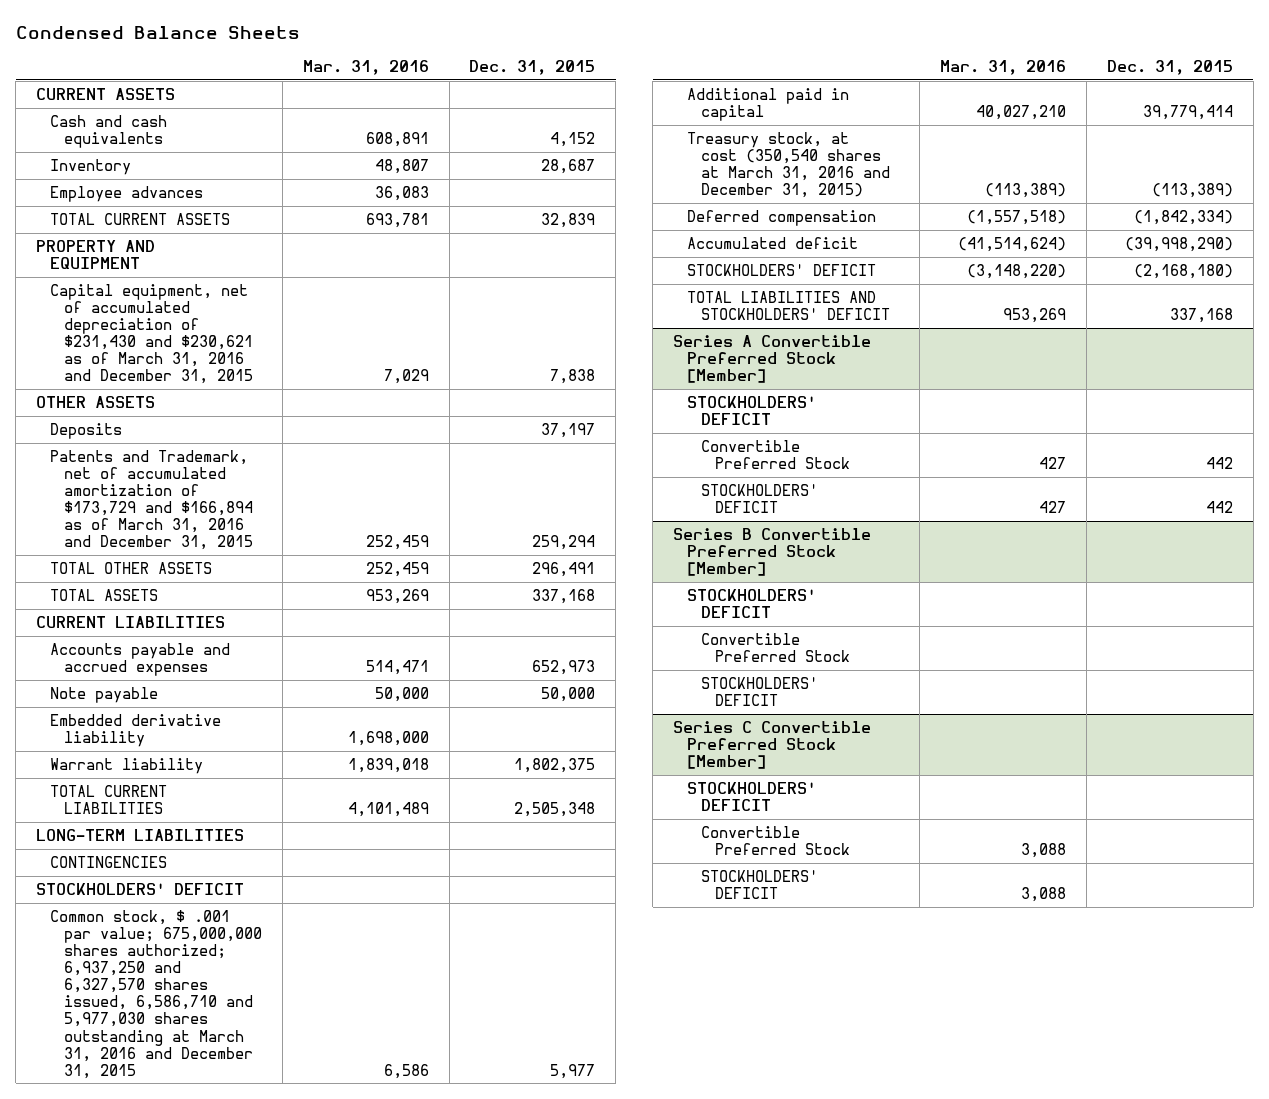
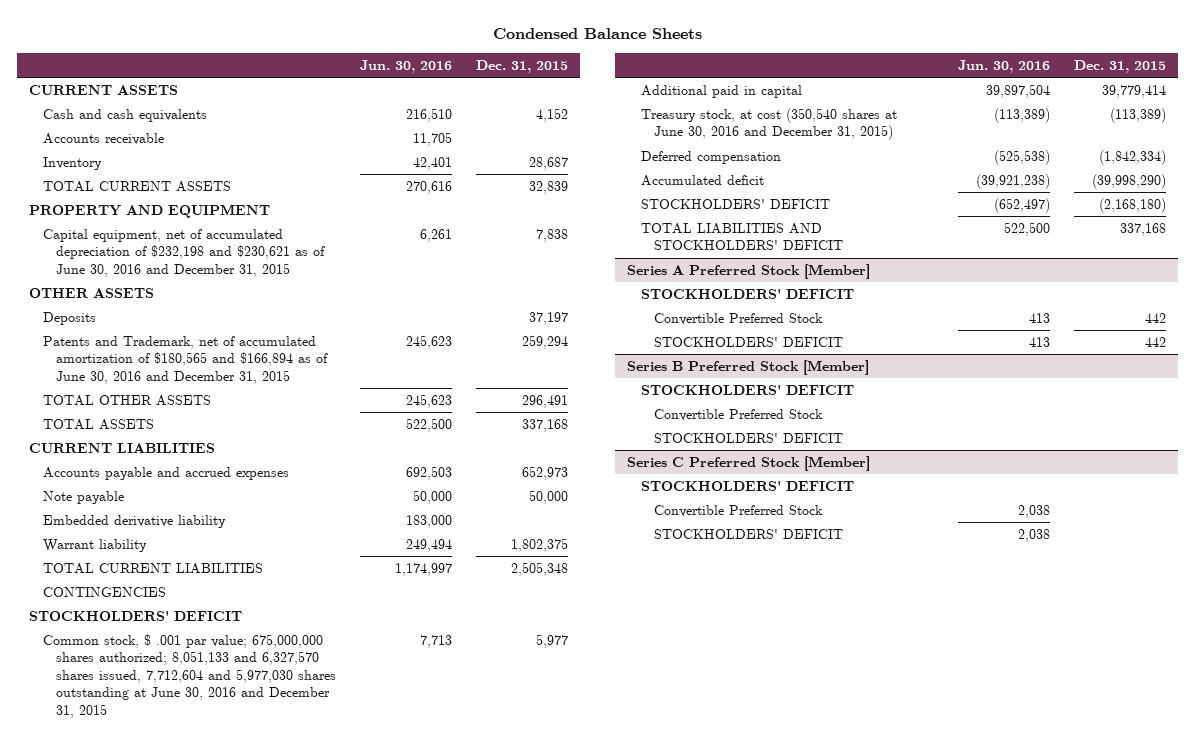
[302,60,429,76] Mar. 31, 2016 -> none
none -> [360,59,453,73] Jun. 30, 2016
none -> [42,133,164,146] Accounts receivable
[49,185,203,202] Employee advances -> none
[49,283,254,385] Capital equipment, net of accumulated depreciation of $231,430 and $230,621 as of March 31, 2016 and December 31, 2015 -> [42,229,326,277] Capital equipment, net of accumulated depreciation of $232,198 and $230,621 as of June 30, 2016 and December 31, 2015
[49,449,254,551] Patents and Trademark, net of accumulated amortization of $173,729 and $166,894 as of March 31, 2016 and December 31, 2015 -> [42,336,329,384] Patents and Trademark, net of accumulated amortization of $180,565 and $166,894 as of June 30, 2016 and December 31, 2015
[35,828,244,841] LONG-TERM LIABILITIES -> none
[49,909,263,1079] Common stock, $ .001 par value; 675,000,000 shares authorized; 6,937,250 and 6,327,570 shares issued, 6,586,710 and 5,977,030 shares outstanding at March 31, 2016 and December 31, 2015 -> [42,634,337,718] Common stock, $ .001 par value; 675,000,000 shares authorized; 8,051,133 and 6,327,570 shares issued, 7,712,604 and 5,977,030 shares outstanding at June 30, 2016 and December 31, 2015
[687,131,891,199] Treasury stock, at cost (350,540 shares at March 31, 2016 and December 31, 2015) -> [640,108,897,141] Treasury stock, at cost (350,540 shares at June 30, 2016 and December 31, 2015)
[673,334,872,384] Series A Convertible Preferred Stock [Member] -> [627,264,871,280] Series A Preferred Stock [Member]
[673,527,872,577] Series B Convertible Preferred Stock [Member] -> [627,360,870,376] Series B Preferred Stock [Member]
[673,720,872,770] Series C Convertible Preferred Stock [Member] -> [627,456,871,472] Series C Preferred Stock [Member]

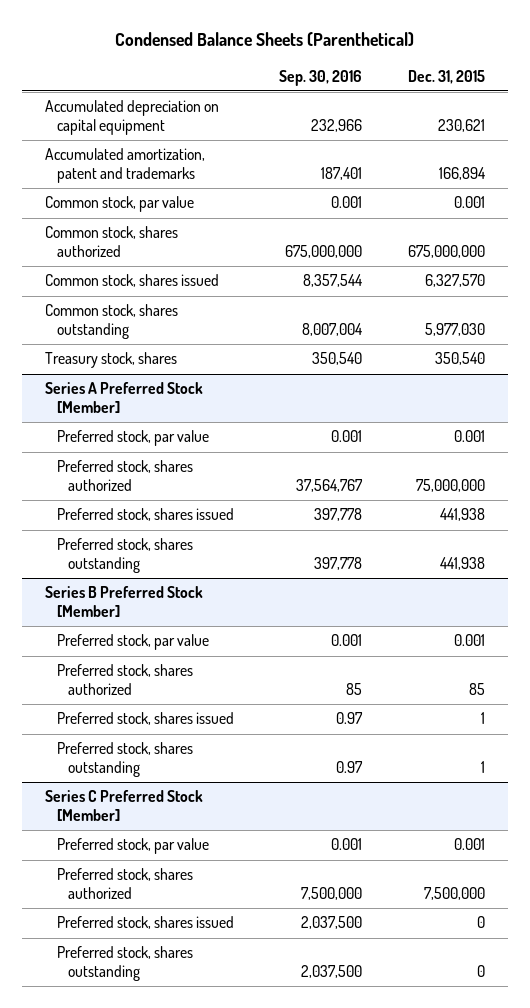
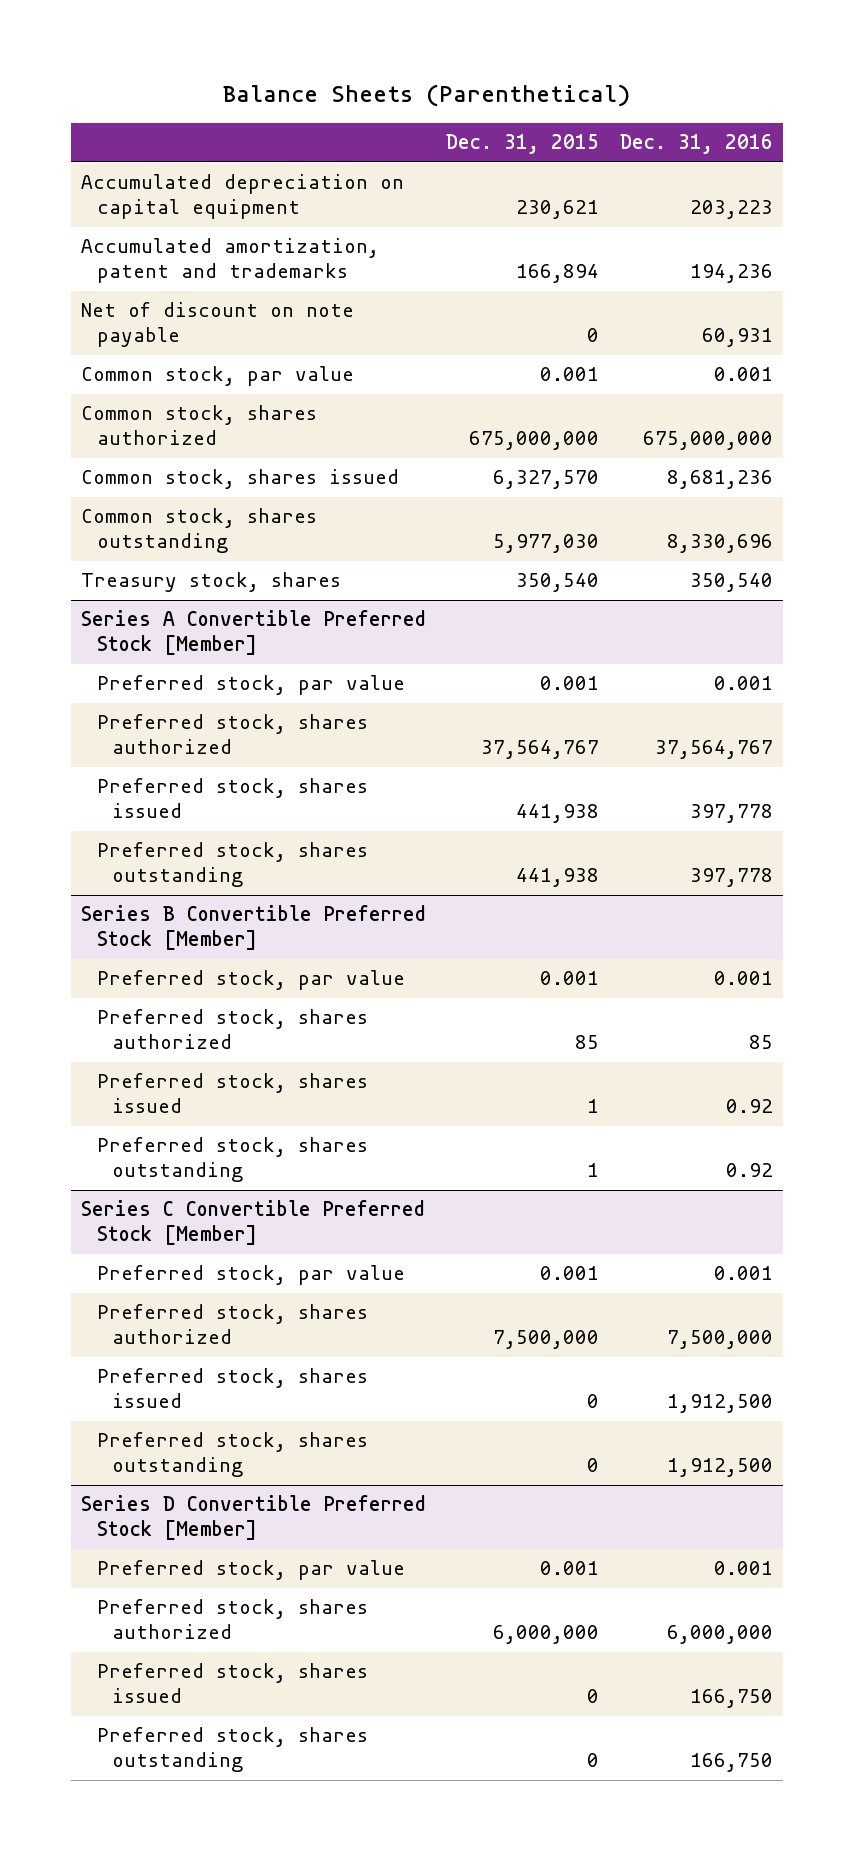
[115,32,415,47] Condensed Balance Sheets (Parenthetical) -> [222,84,630,108] Balance Sheets (Parenthetical)
[279,69,363,86] Sep. 30, 2016 -> none
none -> [619,134,773,155] Dec. 31, 2016
none -> [81,302,355,348] Net of discount on note payable
[45,382,204,413] Series A Preferred Stock [Member] -> [81,610,427,656] Series A Convertible Preferred Stock [Member]
[415,478,485,492] 75,000,000 -> [481,740,600,760] 37,564,767
[45,586,204,617] Series B Preferred Stock [Member] -> [81,905,427,951] Series B Convertible Preferred Stock [Member]
[45,790,204,821] Series C Preferred Stock [Member] -> [81,1200,426,1246] Series C Convertible Preferred Stock [Member]
none -> [81,1495,427,1541] Series D Convertible Preferred Stock [Member]
none -> [96,1560,405,1581] Preferred stock, par value
none -> [96,1599,368,1640] Preferred stock, shares authorized
none -> [96,1663,368,1704] Preferred stock, shares issued
none -> [96,1727,368,1773] Preferred stock, shares outstanding

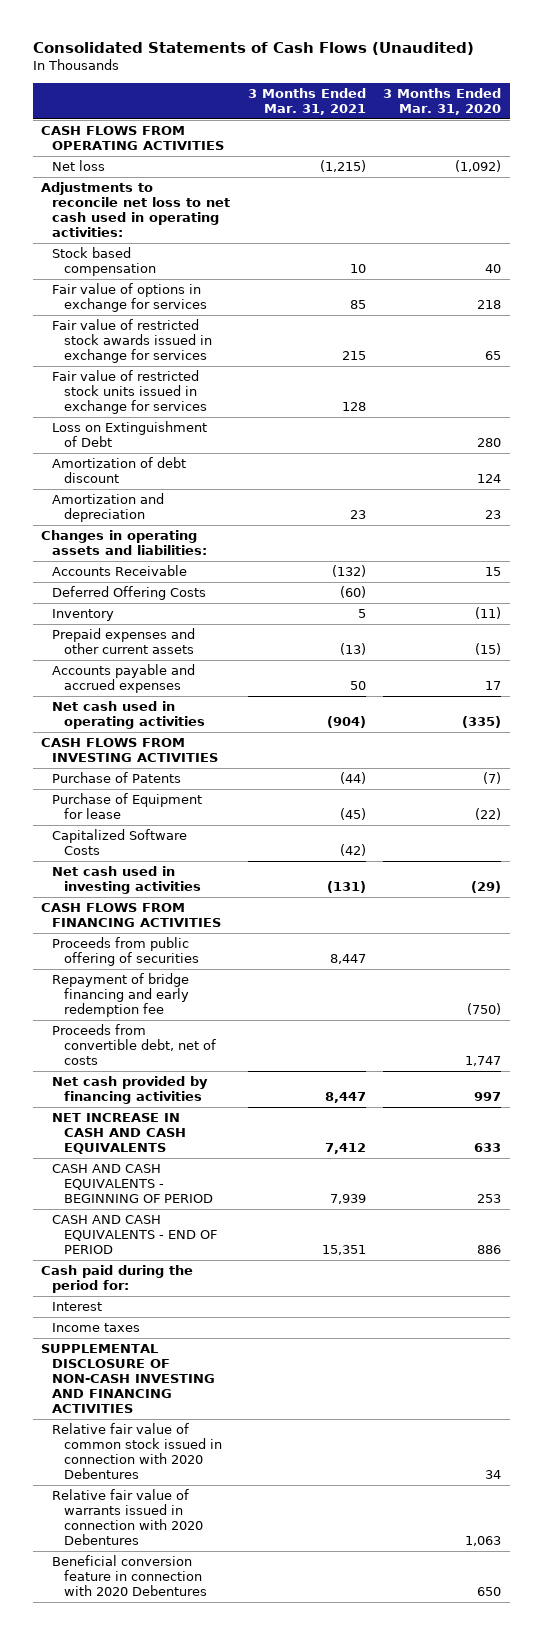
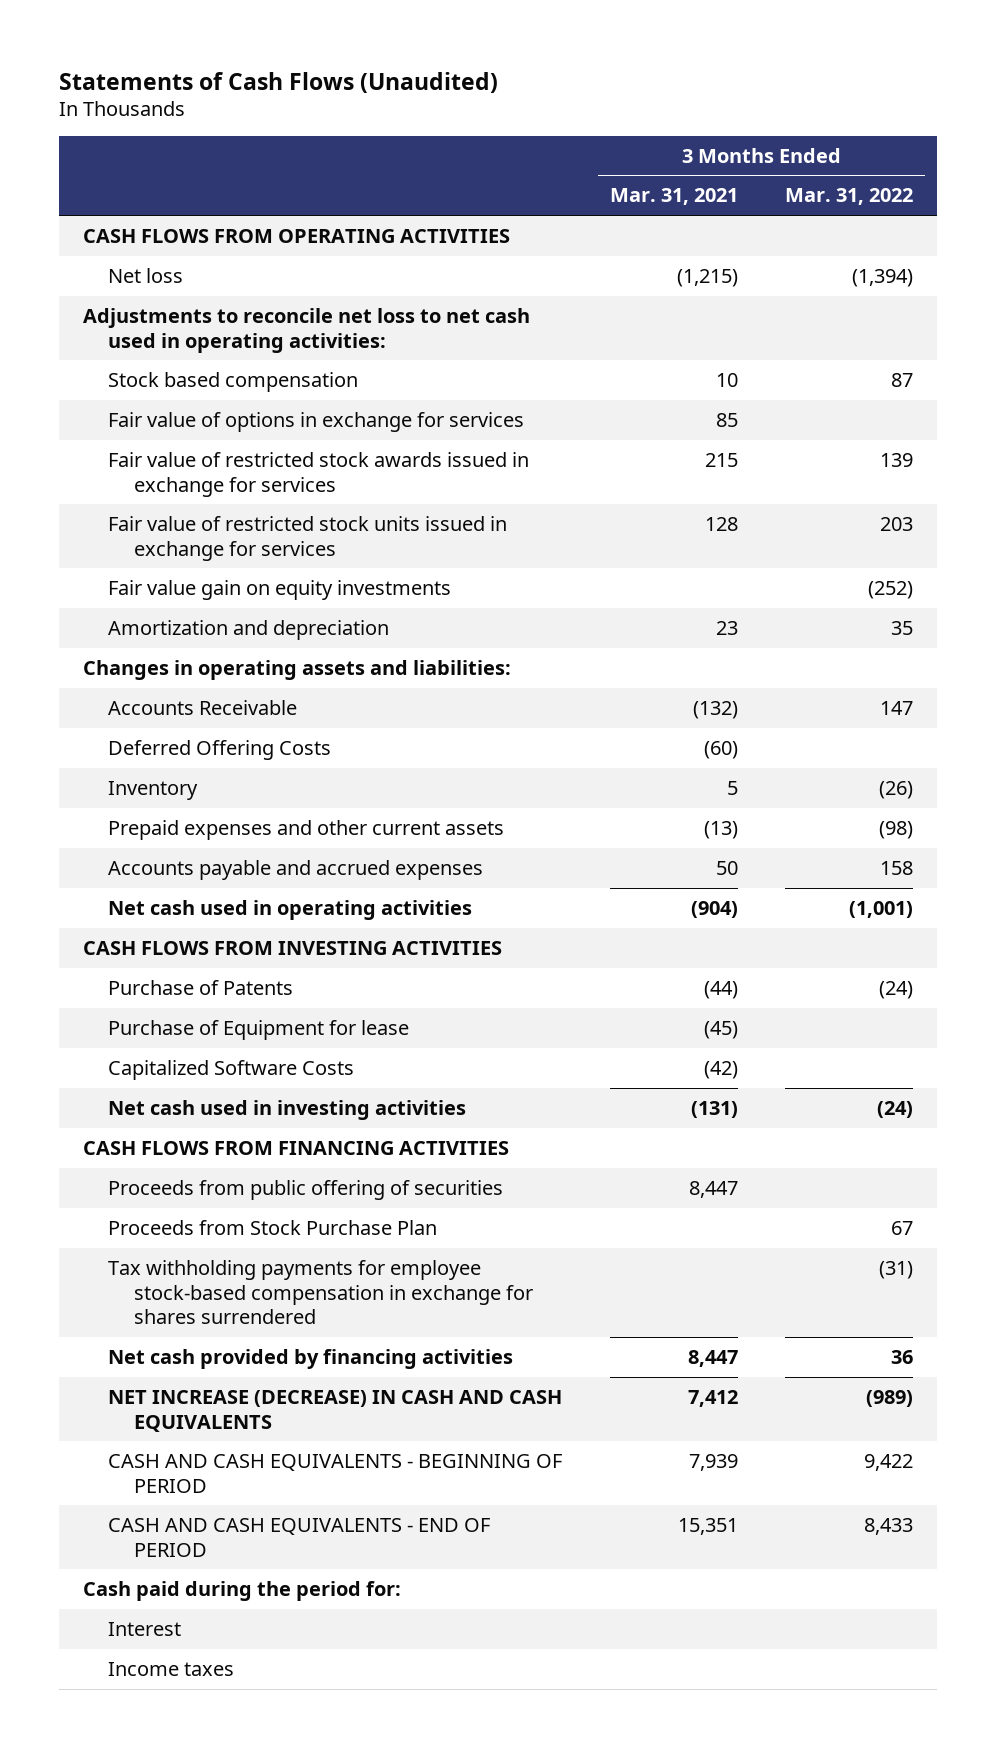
[32,41,474,55] Consolidated Statements of Cash Flows (Unaudited) -> [58,71,498,93] Statements of Cash Flows (Unaudited)
[383,88,502,116] 3 Months Ended Mar. 31, 2020 -> none
none -> [785,188,914,206] Mar. 31, 2022
[52,421,208,448] Loss on Extinguishment of Debt -> none
[52,457,187,484] Amortization of debt discount -> none
none -> [108,579,452,600] Fair value gain on equity investments
[52,973,190,1018] Repayment of bridge financing and early redemption fee -> none
[52,1024,216,1066] Proceeds from convertible debt, net of costs -> none
none -> [108,1219,438,1235] Proceeds from Stock Purchase Plan
none -> [108,1259,534,1325] Tax withholding payments for employee stock-based compensation in exchange for shares surrendered
[52,1113,186,1155] NET INCREASE IN CASH AND CASH EQUIVALENTS -> [108,1389,563,1432] NET INCREASE (DECREASE) IN CASH AND CASH EQUIVALENTS
[41,1344,216,1414] SUPPLEMENTAL DISCLOSURE OF NON-CASH INVESTING AND FINANCING ACTIVITIES -> none
[52,1423,222,1480] Relative fair value of common stock issued in connection with 2020 Debentures -> none
[52,1489,203,1546] Relative fair value of warrants issued in connection with 2020 Debentures -> none
[52,1555,207,1597] Beneficial conversion feature in connection with 2020 Debentures -> none

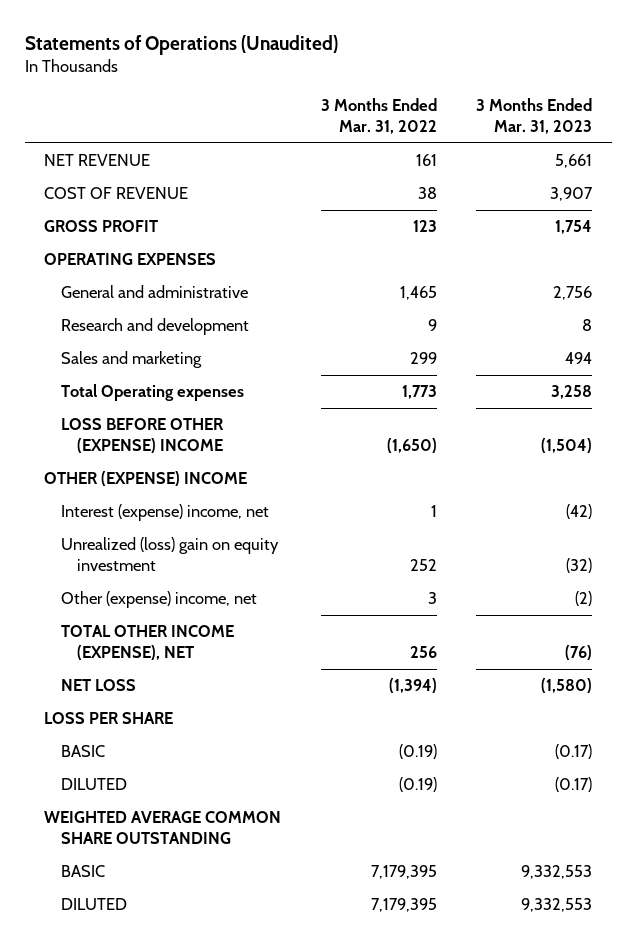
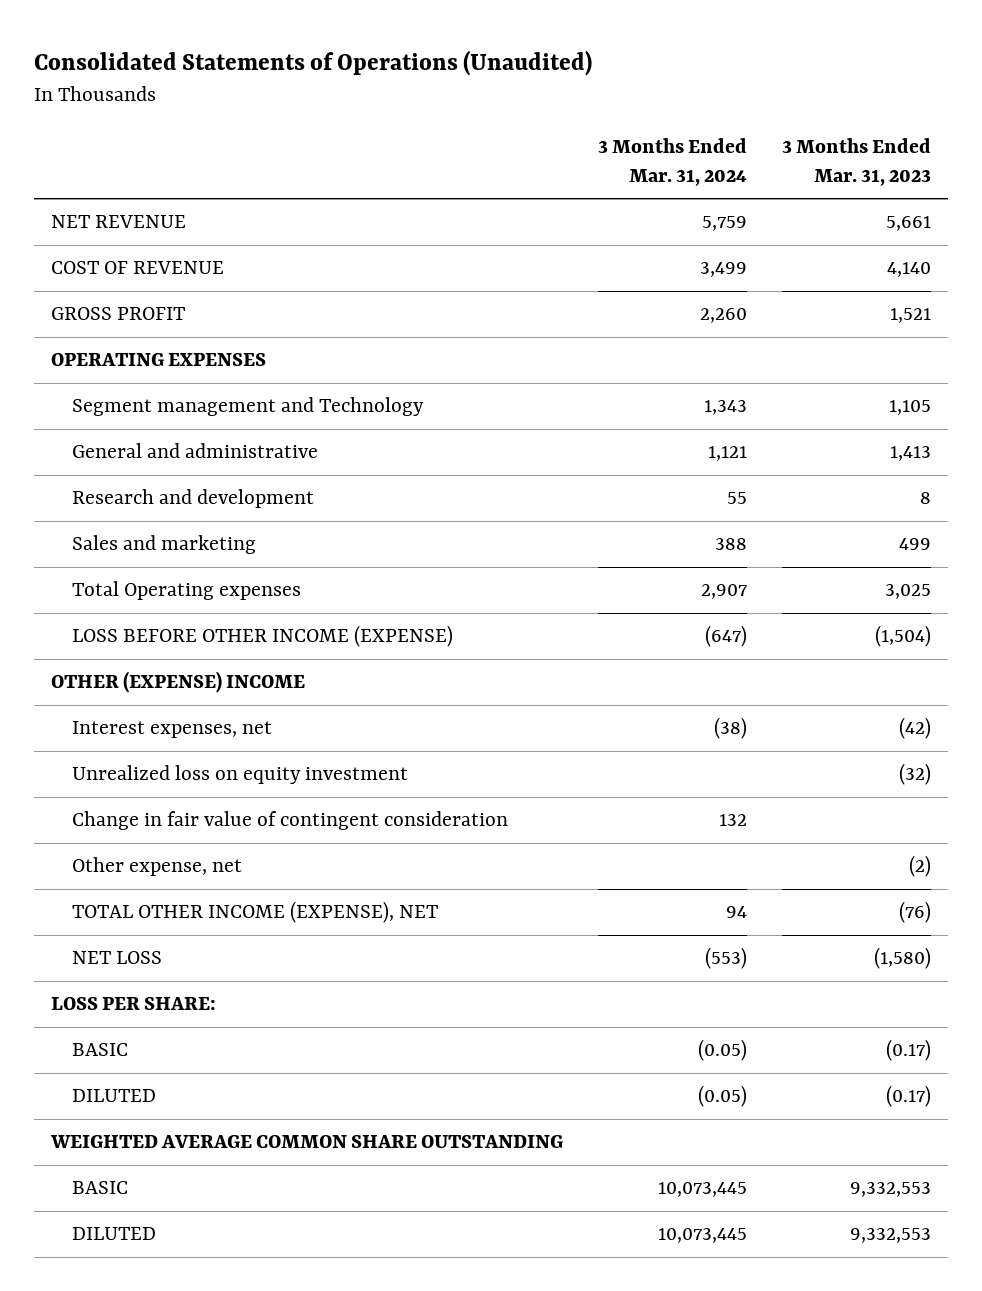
[24,35,338,56] Statements of Operations (Unaudited) -> [33,49,592,76] Consolidated Statements of Operations (Unaudited)
[320,98,437,134] 3 Months Ended Mar. 31, 2022 -> none
none -> [598,138,748,186] 3 Months Ended Mar. 31, 2024
[550,187,594,202] 3,907 -> [886,262,931,278] 4,140
[555,220,593,235] 1,754 -> [889,308,931,324] 1,521
none -> [72,397,425,417] Segment management and Technology
[553,286,593,301] 2,756 -> [889,446,931,462] 1,413
[565,352,593,365] 494 -> [898,538,931,551] 499
[551,385,593,400] 3,258 -> [884,584,931,600] 3,025
[60,418,224,453] LOSS BEFORE OTHER (EXPENSE) INCOME -> [72,625,454,648] LOSS BEFORE OTHER INCOME (EXPENSE)
[60,504,269,522] Interest (expense) income, net -> [72,721,273,739] Interest expenses, net
[60,537,279,571] Unrealized (loss) gain on equity investment -> [72,765,409,785] Unrealized loss on equity investment
none -> [72,811,509,831] Change in fair value of contingent consideration
[60,591,257,609] Other (expense) income, net -> [72,857,243,877] Other expense, net
[44,712,174,725] LOSS PER SHARE -> [51,997,217,1011] LOSS PER SHARE:

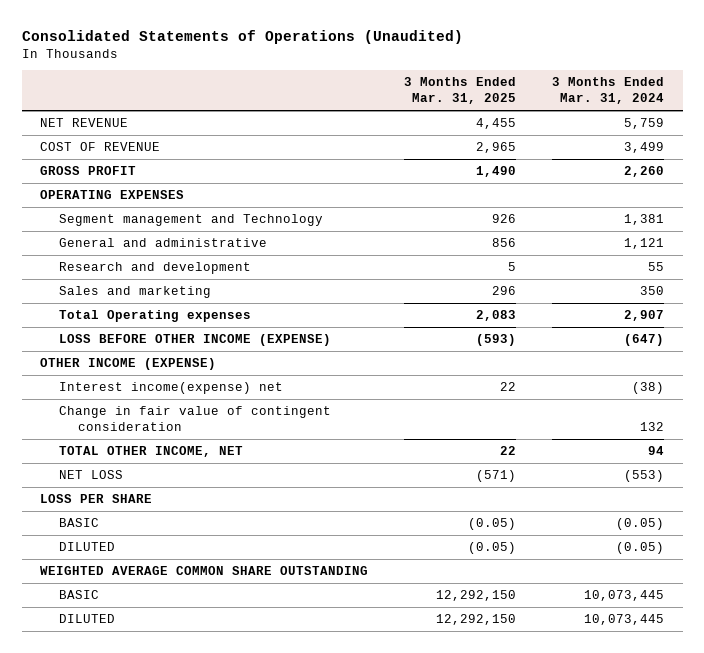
[781,138,931,186] 3 Months Ended Mar. 31, 2023 -> none
none -> [404,77,517,105] 3 Months Ended Mar. 31, 2025
[704,400,748,416] 1,343 -> [624,214,665,226] 1,381
[715,538,748,551] 388 -> [640,286,665,296] 350
[72,765,409,785] Unrealized loss on equity investment -> none
[51,671,306,694] OTHER (EXPENSE) INCOME -> [39,358,216,371] OTHER INCOME (EXPENSE)
[72,721,273,739] Interest expenses, net -> [58,382,283,395] Interest income(expense) net
[72,857,243,877] Other expense, net -> none
[72,901,439,924] TOTAL OTHER INCOME (EXPENSE), NET -> [58,446,243,458] TOTAL OTHER INCOME, NET
[51,997,217,1011] LOSS PER SHARE: -> [39,494,152,504] LOSS PER SHARE

